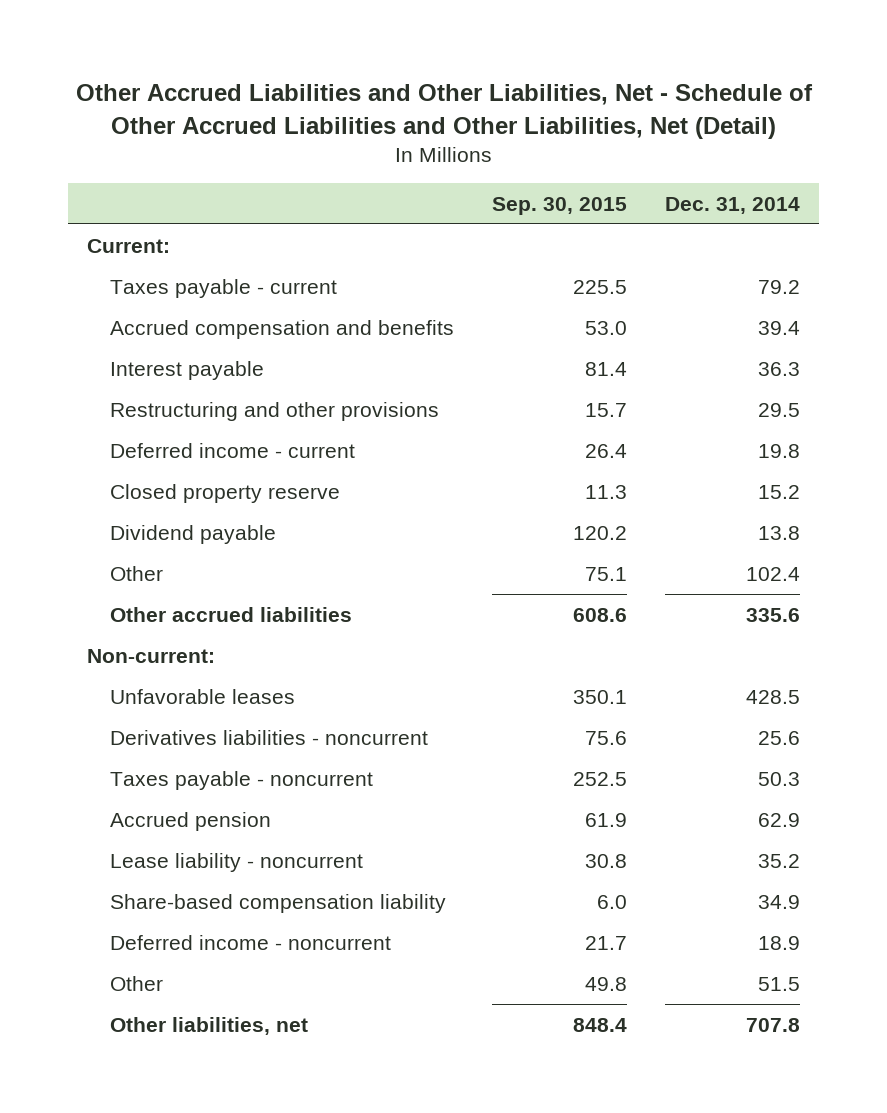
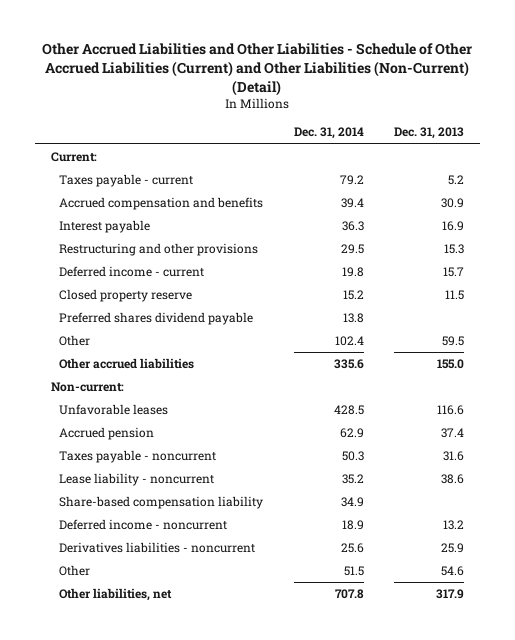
[75,83,813,139] Other Accrued Liabilities and Other Liabilities, Net - Schedule of Other Accrued Liabilities and Other Liabilities, Net (Detail) -> [42,43,473,96] Other Accrued Liabilities and Other Liabilities - Schedule of Other Accrued Liabilities (Current) and Other Liabilities (Non-Current) (Detail)
[491,196,627,215] Sep. 30, 2015 -> none
none -> [394,127,465,140] Dec. 31, 2013
[109,524,276,544] Dividend payable -> [59,311,254,325] Preferred shares dividend payable
[109,770,373,790] Taxes payable - noncurrent -> [59,449,217,463] Taxes payable - noncurrent
[109,729,428,745] Derivatives liabilities - noncurrent -> [59,541,256,553] Derivatives liabilities - noncurrent

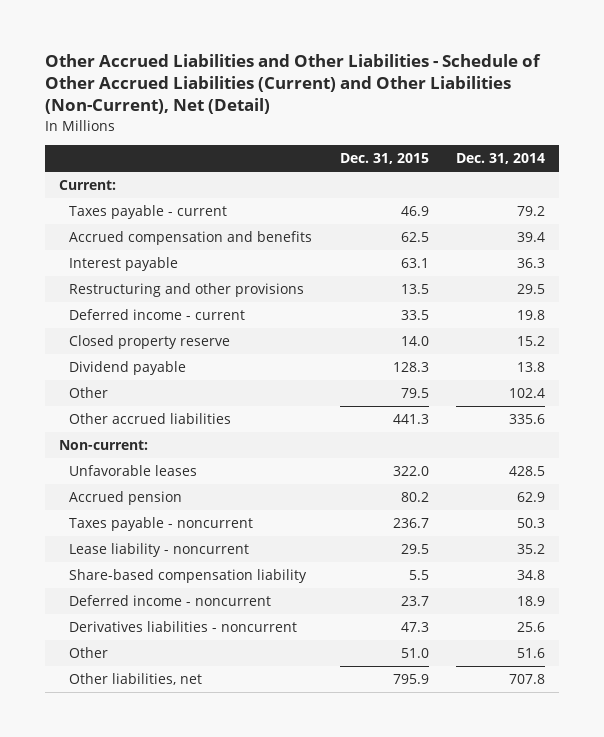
[42,43,473,96] Other Accrued Liabilities and Other Liabilities - Schedule of Other Accrued Liabilities (Current) and Other Liabilities (Non-Current) (Detail) -> [45,54,542,115] Other Accrued Liabilities and Other Liabilities - Schedule of Other Accrued Liabilities (Current) and Other Liabilities (Non-Current), Net (Detail)
[394,127,465,140] Dec. 31, 2013 -> none
none -> [339,153,429,165] Dec. 31, 2015
[59,311,254,325] Preferred shares dividend payable -> [69,361,187,376] Dividend payable
[340,496,364,507] 34.9 -> [517,570,546,581] 34.8
[343,565,364,576] 51.5 -> [517,648,546,659] 51.6

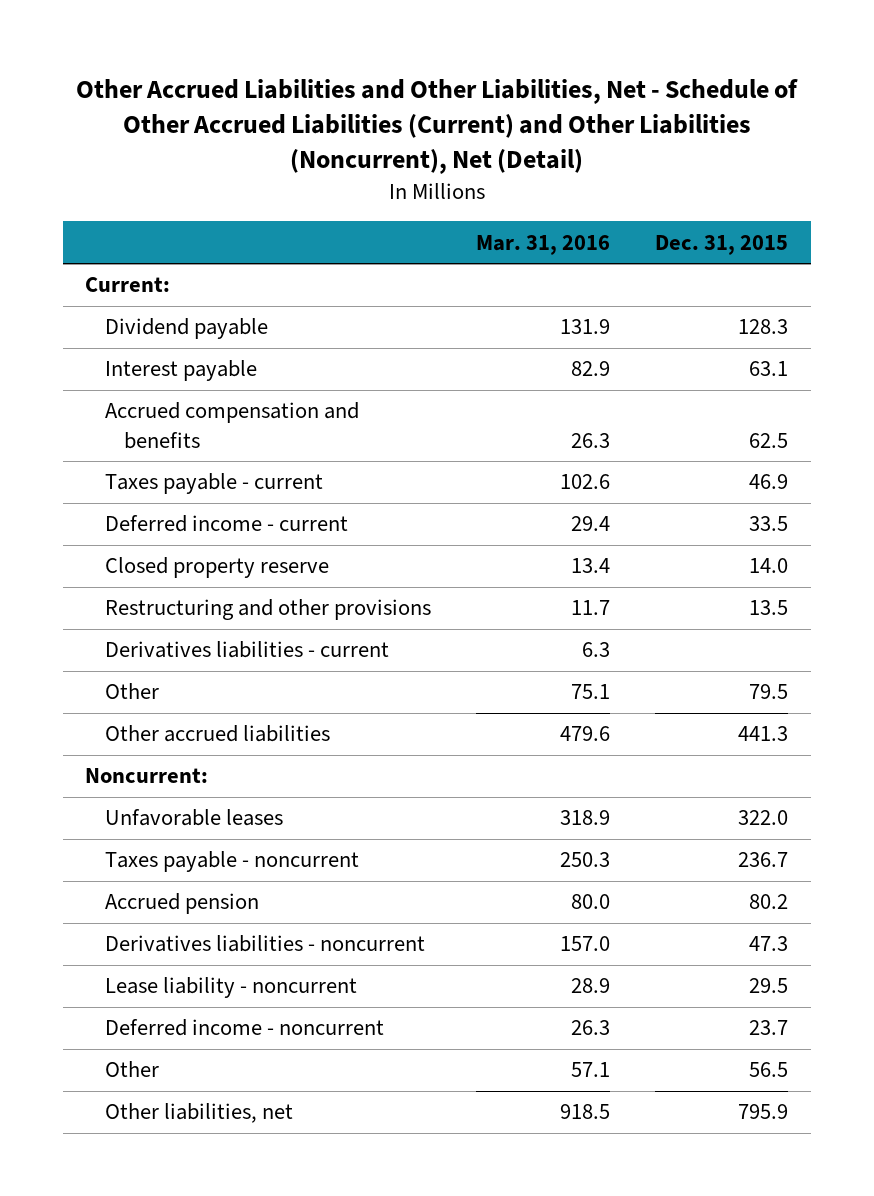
[45,54,542,115] Other Accrued Liabilities and Other Liabilities - Schedule of Other Accrued Liabilities (Current) and Other Liabilities (Non-Current), Net (Detail) -> [75,78,798,175] Other Accrued Liabilities and Other Liabilities, Net - Schedule of Other Accrued Liabilities (Current) and Other Liabilities (Noncurrent), Net (Detail)
[456,153,546,165] Dec. 31, 2014 -> none
none -> [475,234,610,255] Mar. 31, 2016
[69,361,187,376] Dividend payable -> [104,318,268,340] Dividend payable
[69,231,313,246] Accrued compensation and benefits -> [104,402,359,449] Accrued compensation and benefits
[69,205,228,220] Taxes payable - current -> [104,473,323,495] Taxes payable - current
[69,283,305,298] Restructuring and other provisions -> [104,599,431,621] Restructuring and other provisions
none -> [104,641,389,659] Derivatives liabilities - current
[59,440,149,451] Non-current: -> [85,768,209,784] Noncurrent:
[69,491,183,506] Accrued pension -> [104,893,259,915] Accrued pension
[69,621,298,633] Derivatives liabilities - noncurrent -> [104,935,425,953] Derivatives liabilities - noncurrent
[69,569,308,584] Share-based compensation liability -> none
[400,648,429,659] 51.0 -> [749,1062,789,1078] 56.5

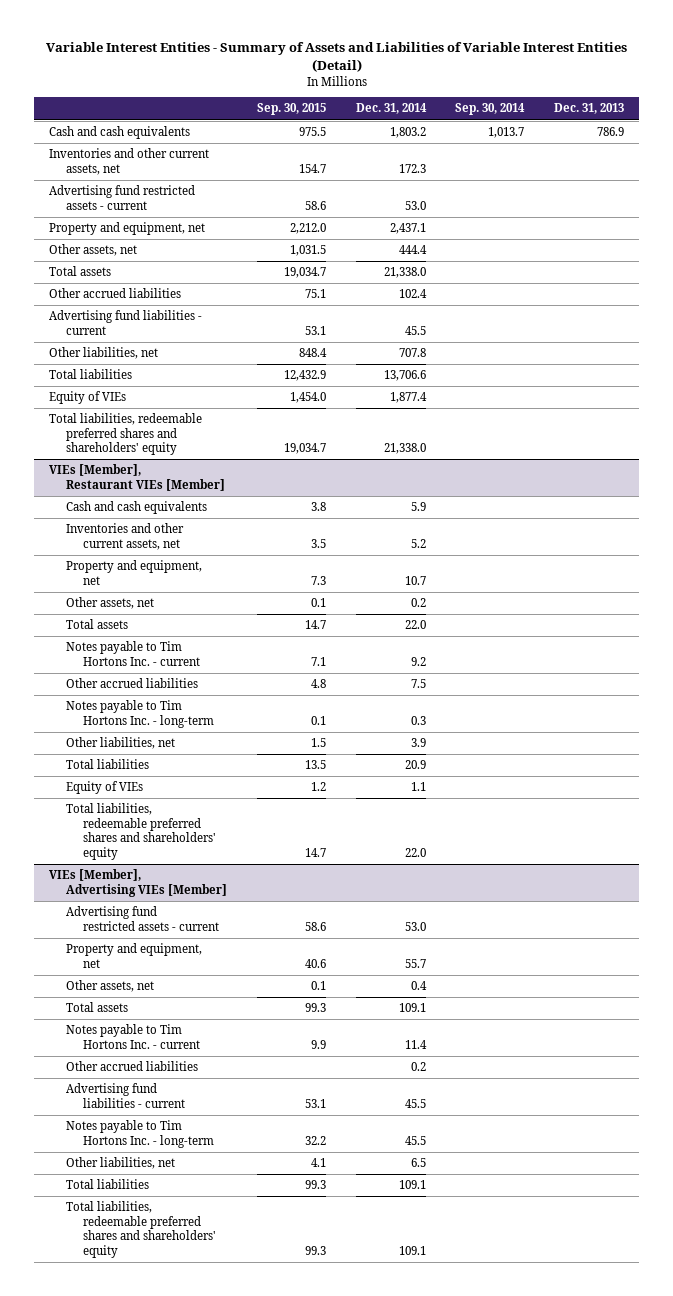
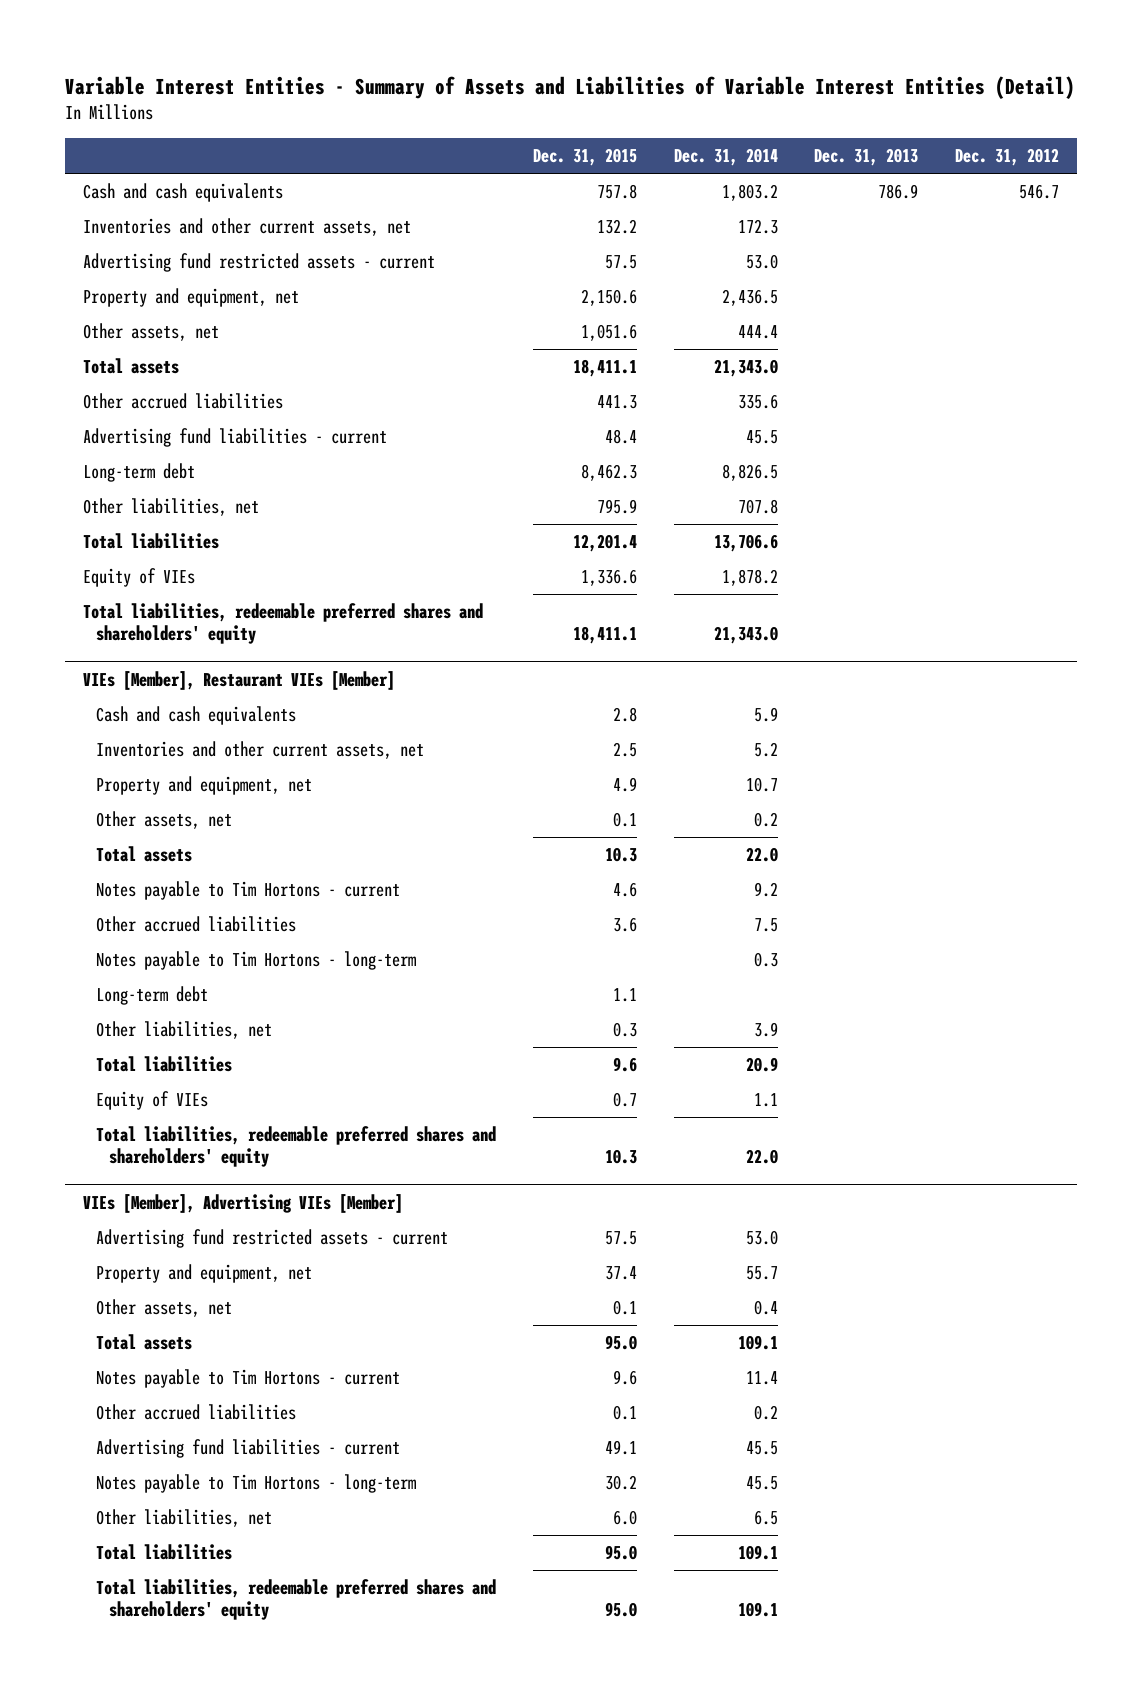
[257,103,327,116] Sep. 30, 2015 -> none
[455,103,526,116] Sep. 30, 2014 -> none
none -> [532,148,637,167] Dec. 31, 2015
none -> [955,148,1060,167] Dec. 31, 2012
[389,223,426,235] 2,437.1 -> [721,289,778,307] 2,436.5
[383,267,426,279] 21,338.0 -> [713,359,778,378] 21,343.0
[398,289,427,299] 102.4 -> [737,394,778,410] 335.6
none -> [83,463,196,483] Long-term debt
[389,392,427,404] 1,877.4 -> [721,569,778,587] 1,878.2
[383,443,426,455] 21,338.0 -> [713,626,778,645] 21,343.0
[66,641,201,666] Notes payable to Tim Hortons Inc. - current -> [96,881,401,901] Notes payable to Tim Hortons - current
[66,700,215,728] Notes payable to Tim Hortons Inc. - long-term -> [96,951,417,971] Notes payable to Tim Hortons - long-term
none -> [96,986,209,1006] Long-term debt
[66,1024,201,1049] Notes payable to Tim Hortons Inc. - current -> [96,1369,401,1389] Notes payable to Tim Hortons - current
[66,1120,215,1148] Notes payable to Tim Hortons Inc. - long-term -> [96,1474,417,1494] Notes payable to Tim Hortons - long-term

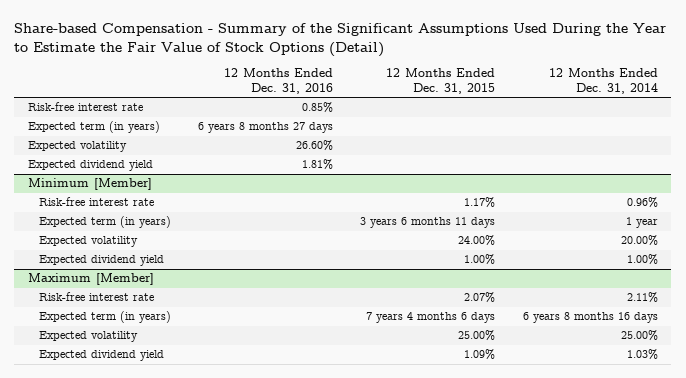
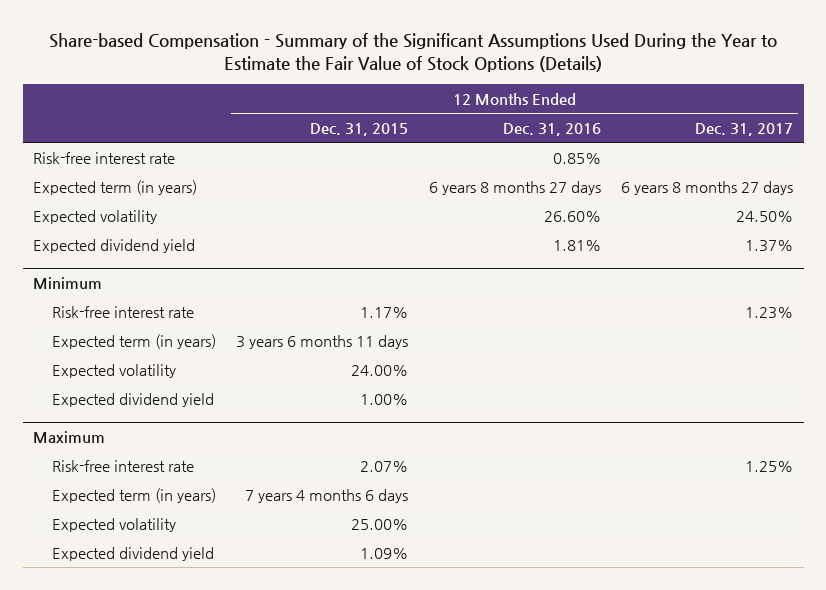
[14,23,667,57] Share-based Compensation - Summary of the Significant Assumptions Used During the Year to Estimate the Fair Value of Stock Options (Detail) -> [49,32,778,73] Share-based Compensation - Summary of the Significant Assumptions Used During the Year to Estimate the Fair Value of Stock Options (Details)
[548,68,658,95] 12 Months Ended Dec. 31, 2014 -> none
none -> [695,122,794,136] Dec. 31, 2017
[28,178,153,191] Minimum [Member] -> [32,277,102,290] Minimum
[28,273,155,286] Maximum [Member] -> [32,431,105,444] Maximum

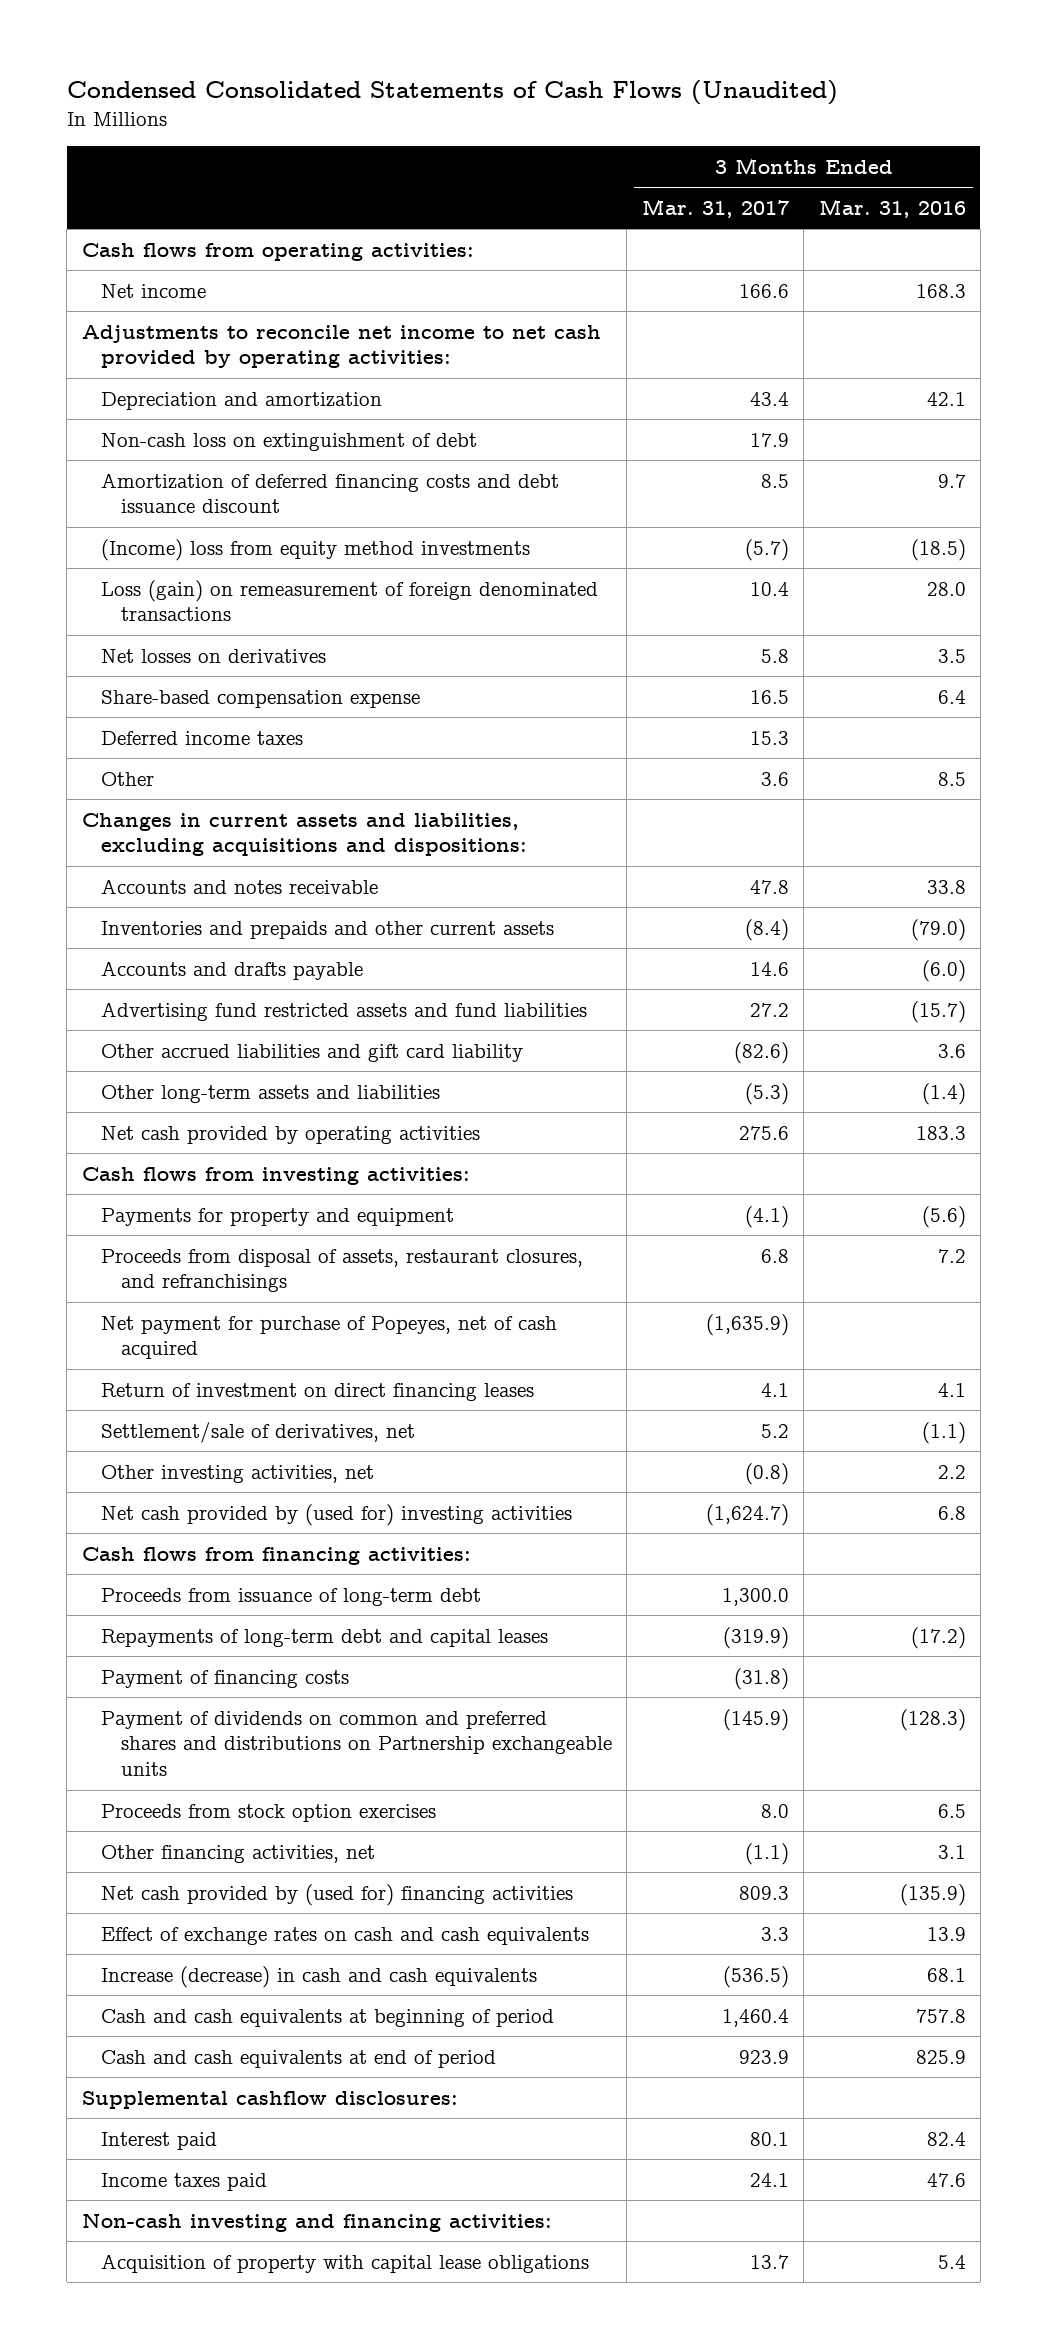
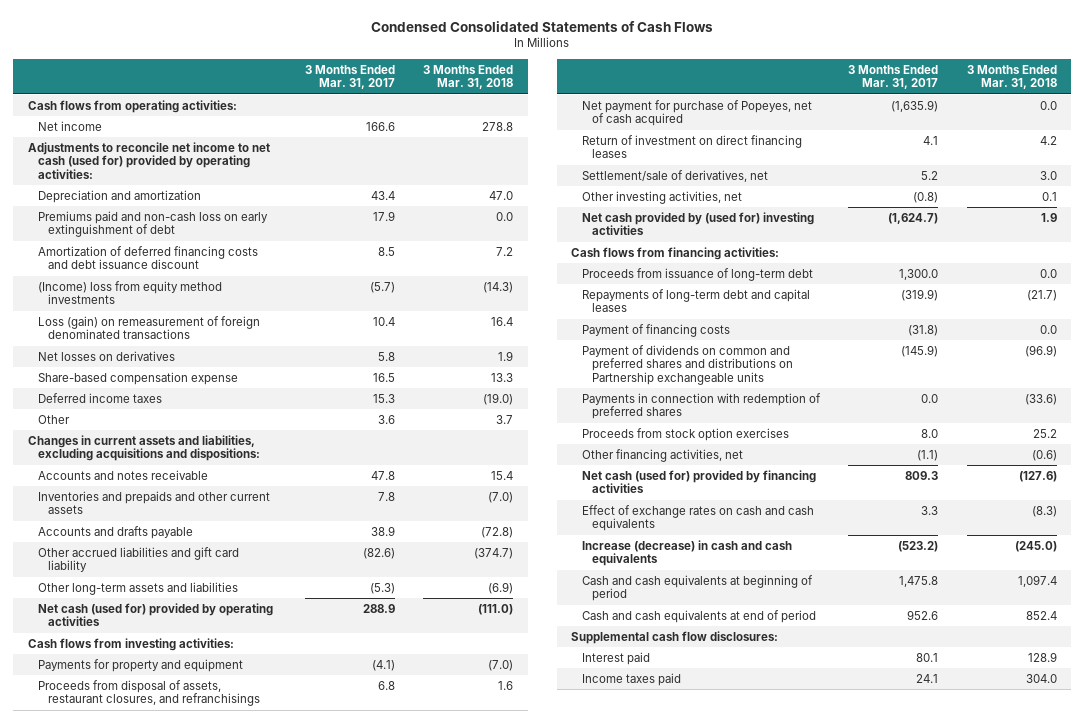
[66,80,838,106] Condensed Consolidated Statements of Cash Flows (Unaudited) -> [371,20,714,32] Condensed Consolidated Statements of Cash Flows
[818,198,966,218] Mar. 31, 2016 -> none
none -> [423,64,514,90] 3 Months Ended Mar. 31, 2018
[81,324,601,369] Adjustments to reconcile net income to net cash provided by operating activities: -> [27,141,270,179] Adjustments to reconcile net income to net cash (used for) provided by operating activities:
[101,432,478,451] Non-cash loss on extinguishment of debt -> [38,210,269,238] Premiums paid and non-cash loss on early extinguishment of debt
[101,1001,588,1021] Advertising fund restricted assets and fund liabilities -> none
[744,918,789,941] (8.4) -> [377,491,395,501] 7.8
[749,961,789,976] 14.6 -> [370,525,395,536] 38.9
[101,1125,481,1144] Net cash provided by operating activities -> [38,602,274,627] Net cash (used for) provided by operating activities
[738,1125,789,1140] 275.6 -> [362,603,395,613] 288.9
none -> [581,392,821,420] Payments in connection with redemption of preferred shares
[101,1883,574,1906] Net cash provided by (used for) financing activities -> [581,469,816,494] Net cash (used for) provided by financing activities
[722,1965,789,1988] (536.5) -> [898,540,939,552] (523.2)
[721,2008,789,2027] 1,460.4 -> [899,575,939,587] 1,475.8
[738,2049,789,2064] 923.9 -> [907,609,939,620] 952.6
[81,2090,458,2109] Supplemental cashflow disclosures: -> [571,630,779,644] Supplemental cash flow disclosures:
[81,2212,552,2232] Non-cash investing and financing activities: -> none
[101,2253,590,2273] Acquisition of property with capital lease obligations -> none

